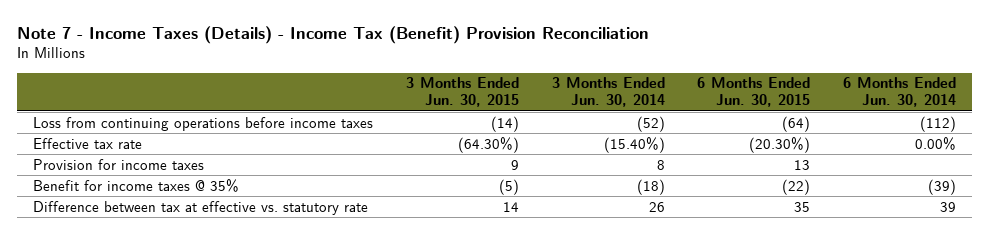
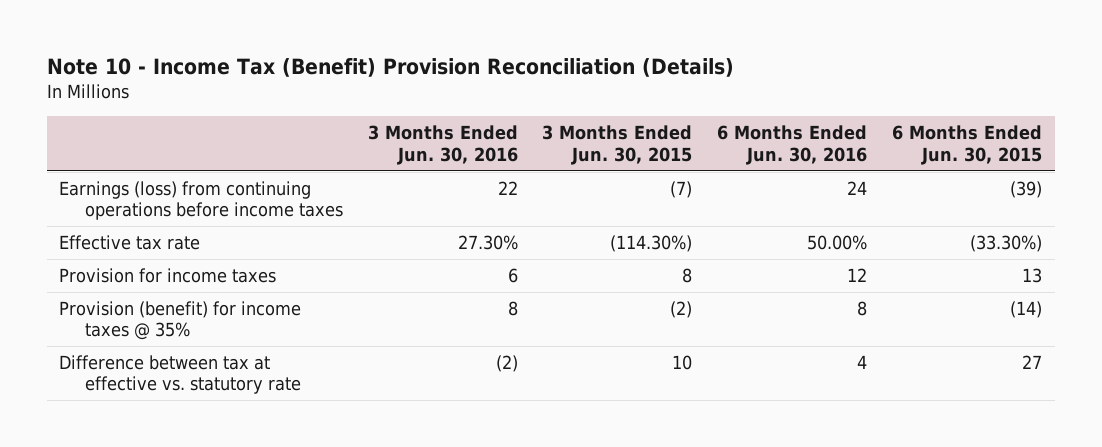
[17,26,650,45] Note 7 - Income Taxes (Details) - Income Tax (Benefit) Provision Reconciliation -> [46,58,734,78] Note 10 - Income Tax (Benefit) Provision Reconciliation (Details)
[551,77,665,108] 3 Months Ended Jun. 30, 2014 -> none
[843,77,957,108] 6 Months Ended Jun. 30, 2014 -> none
none -> [367,125,518,165] 3 Months Ended Jun. 30, 2016
none -> [717,125,868,165] 6 Months Ended Jun. 30, 2016
[33,116,374,131] Loss from continuing operations before income taxes -> [59,181,343,221] Earnings (loss) from continuing operations before income taxes
[491,115,520,132] (14) -> [670,181,693,199] (7)
[782,115,811,132] (64) -> [1010,181,1043,199] (39)
[458,136,520,153] (64.30%) -> [610,235,693,253] (114.30%)
[749,136,811,153] (20.30%) -> [970,235,1043,253] (33.30%)
[511,159,520,170] 9 -> [682,268,693,284] 8
[33,178,240,192] Benefit for income taxes @ 35% -> [59,301,302,341] Provision (benefit) for income taxes @ 35%
[499,178,520,195] (5) -> [670,301,693,319] (2)
[782,178,811,195] (22) -> [1010,301,1043,319] (14)
[503,201,520,212] 14 -> [672,355,693,371] 10
[794,201,811,212] 35 -> [1022,355,1043,370] 27

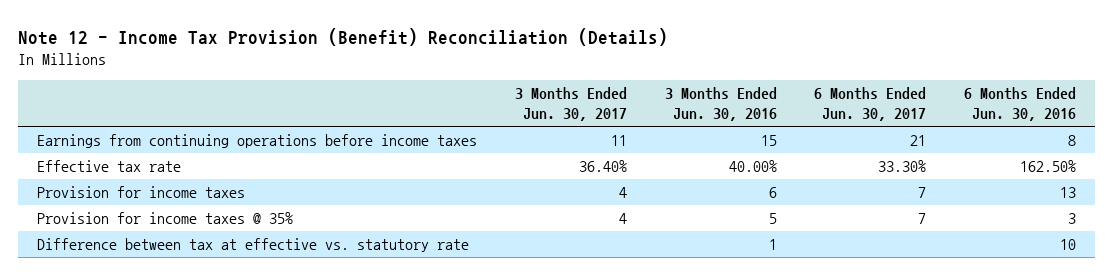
[46,58,734,78] Note 10 - Income Tax (Benefit) Provision Reconciliation (Details) -> [17,27,668,46] Note 12 - Income Tax Provision (Benefit) Reconciliation (Details)
[542,125,693,165] 3 Months Ended Jun. 30, 2015 -> none
[892,125,1043,165] 6 Months Ended Jun. 30, 2015 -> none
none -> [514,87,627,122] 3 Months Ended Jun. 30, 2017
none -> [814,87,927,122] 6 Months Ended Jun. 30, 2017
[59,181,343,221] Earnings (loss) from continuing operations before income taxes -> [36,134,477,149] Earnings from continuing operations before income taxes
[497,181,518,196] 22 -> [760,135,777,147] 15
[847,181,868,196] 24 -> [1068,135,1077,147] 8
[457,235,518,251] 27.30% -> [728,160,777,173] 40.00%
[807,235,868,251] 50.00% -> [1020,160,1077,173] 162.50%
[847,268,868,283] 12 -> [1060,187,1077,199] 13
[59,301,302,341] Provision (benefit) for income taxes @ 35% -> [36,212,293,225] Provision for income taxes @ 35%
[507,301,518,317] 8 -> [768,213,777,225] 5
[857,301,868,317] 8 -> [1068,213,1077,225] 3
[495,355,518,373] (2) -> [768,239,777,251] 1
[857,355,868,370] 4 -> [1060,239,1077,251] 10

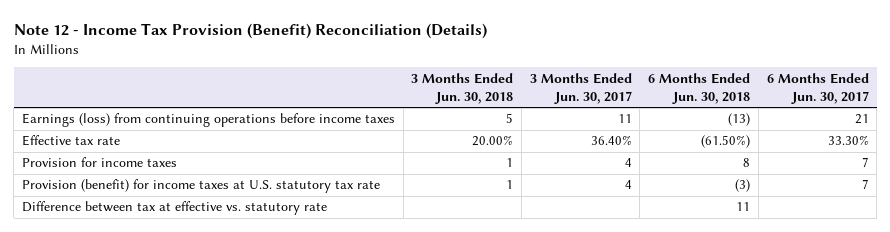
[664,87,777,122] 3 Months Ended Jun. 30, 2016 -> none
[964,87,1077,122] 6 Months Ended Jun. 30, 2016 -> none
none -> [411,72,514,104] 3 Months Ended Jun. 30, 2018
none -> [648,72,751,104] 6 Months Ended Jun. 30, 2018
[36,134,477,149] Earnings from continuing operations before income taxes -> [21,113,395,128] Earnings (loss) from continuing operations before income taxes
[36,212,293,225] Provision for income taxes @ 35% -> [21,179,380,194] Provision (benefit) for income taxes at U.S. statutory tax rate

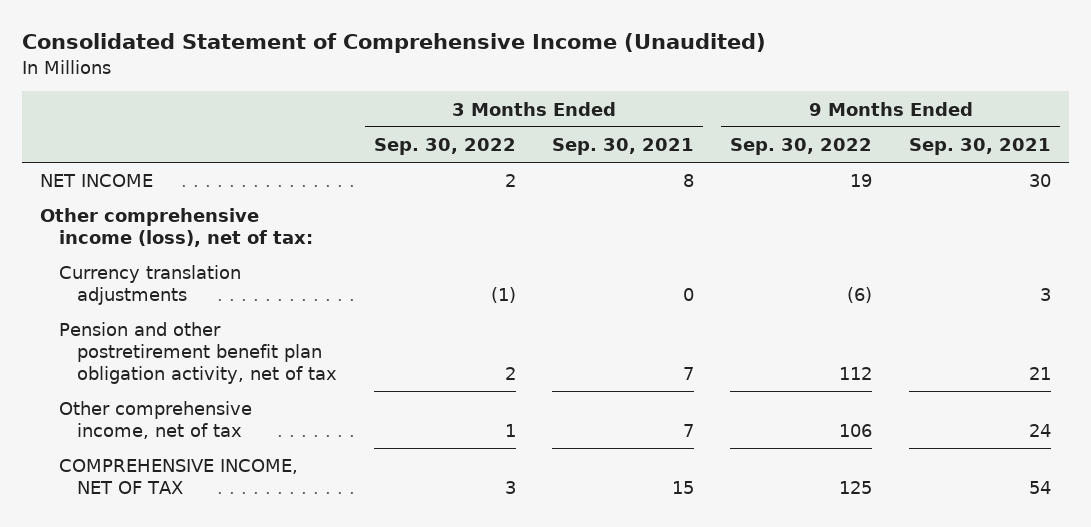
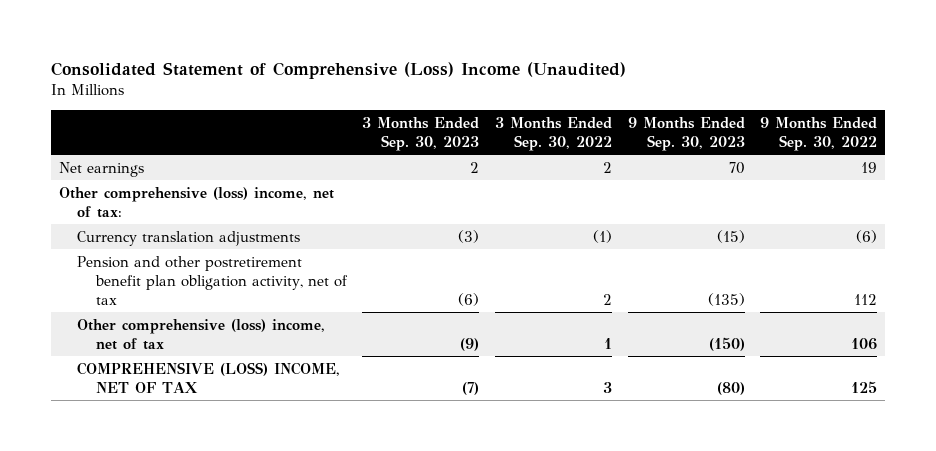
[21,33,766,54] Consolidated Statement of Comprehensive Income (Unaudited) -> [51,61,627,79] Consolidated Statement of Comprehensive (Loss) Income (Unaudited)
[552,138,695,156] Sep. 30, 2021 -> none
[908,138,1051,156] Sep. 30, 2021 -> none
none -> [362,116,480,152] 3 Months Ended Sep. 30, 2023
none -> [627,116,745,152] 9 Months Ended Sep. 30, 2023
[39,174,153,188] NET INCOME -> [59,161,145,177] Net earnings
[39,208,313,248] Other comprehensive income (loss), net of tax: -> [59,186,335,218] Other comprehensive (loss) income, net of tax:
[58,401,252,440] Other comprehensive income, net of tax -> [77,318,326,350] Other comprehensive (loss) income, net of tax
[58,459,298,495] COMPREHENSIVE INCOME, NET OF TAX -> [77,361,341,393] COMPREHENSIVE (LOSS) INCOME, NET OF TAX

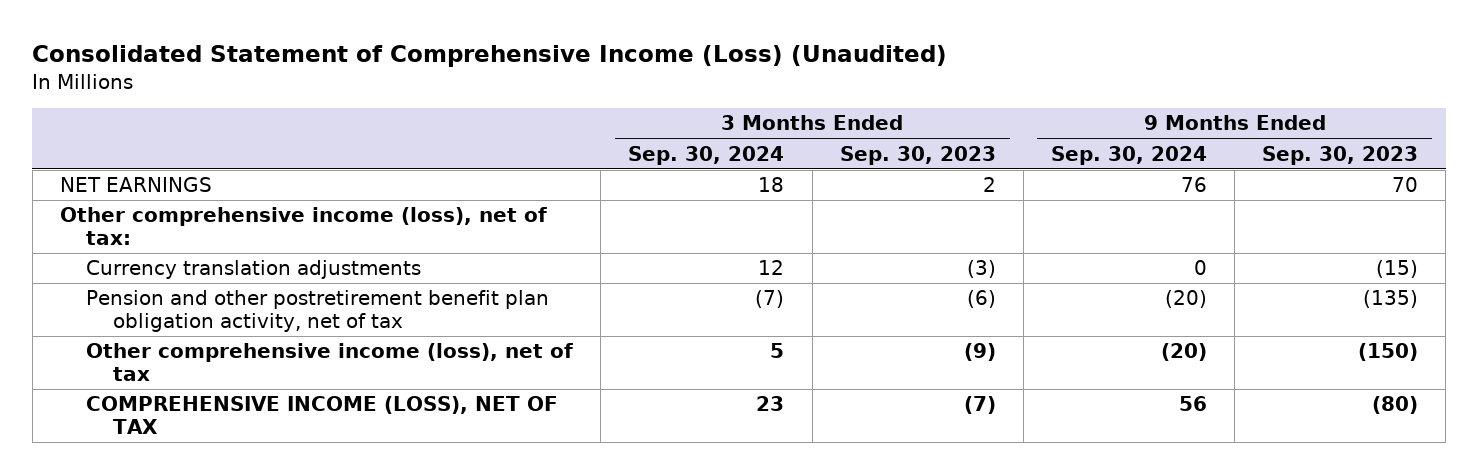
[51,61,627,79] Consolidated Statement of Comprehensive (Loss) Income (Unaudited) -> [32,45,948,68] Consolidated Statement of Comprehensive Income (Loss) (Unaudited)
[495,116,613,152] 3 Months Ended Sep. 30, 2022 -> none
[760,116,878,152] 9 Months Ended Sep. 30, 2022 -> none
none -> [628,145,785,165] Sep. 30, 2024
none -> [1050,145,1207,165] Sep. 30, 2024
[59,161,145,177] Net earnings -> [59,177,212,193] NET EARNINGS
[59,186,335,218] Other comprehensive (loss) income, net of tax: -> [59,207,547,245] Other comprehensive income (loss), net of tax:
[77,318,326,350] Other comprehensive (loss) income, net of tax -> [86,343,574,381] Other comprehensive income (loss), net of tax
[77,361,341,393] COMPREHENSIVE (LOSS) INCOME, NET OF TAX -> [86,396,559,434] COMPREHENSIVE INCOME (LOSS), NET OF TAX

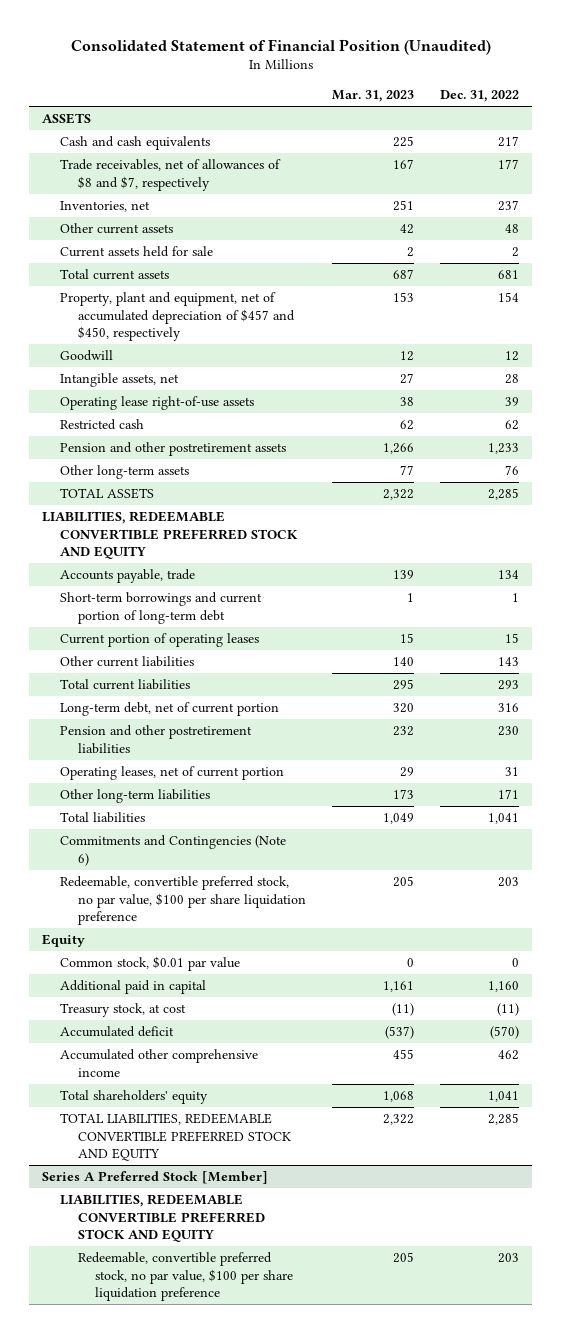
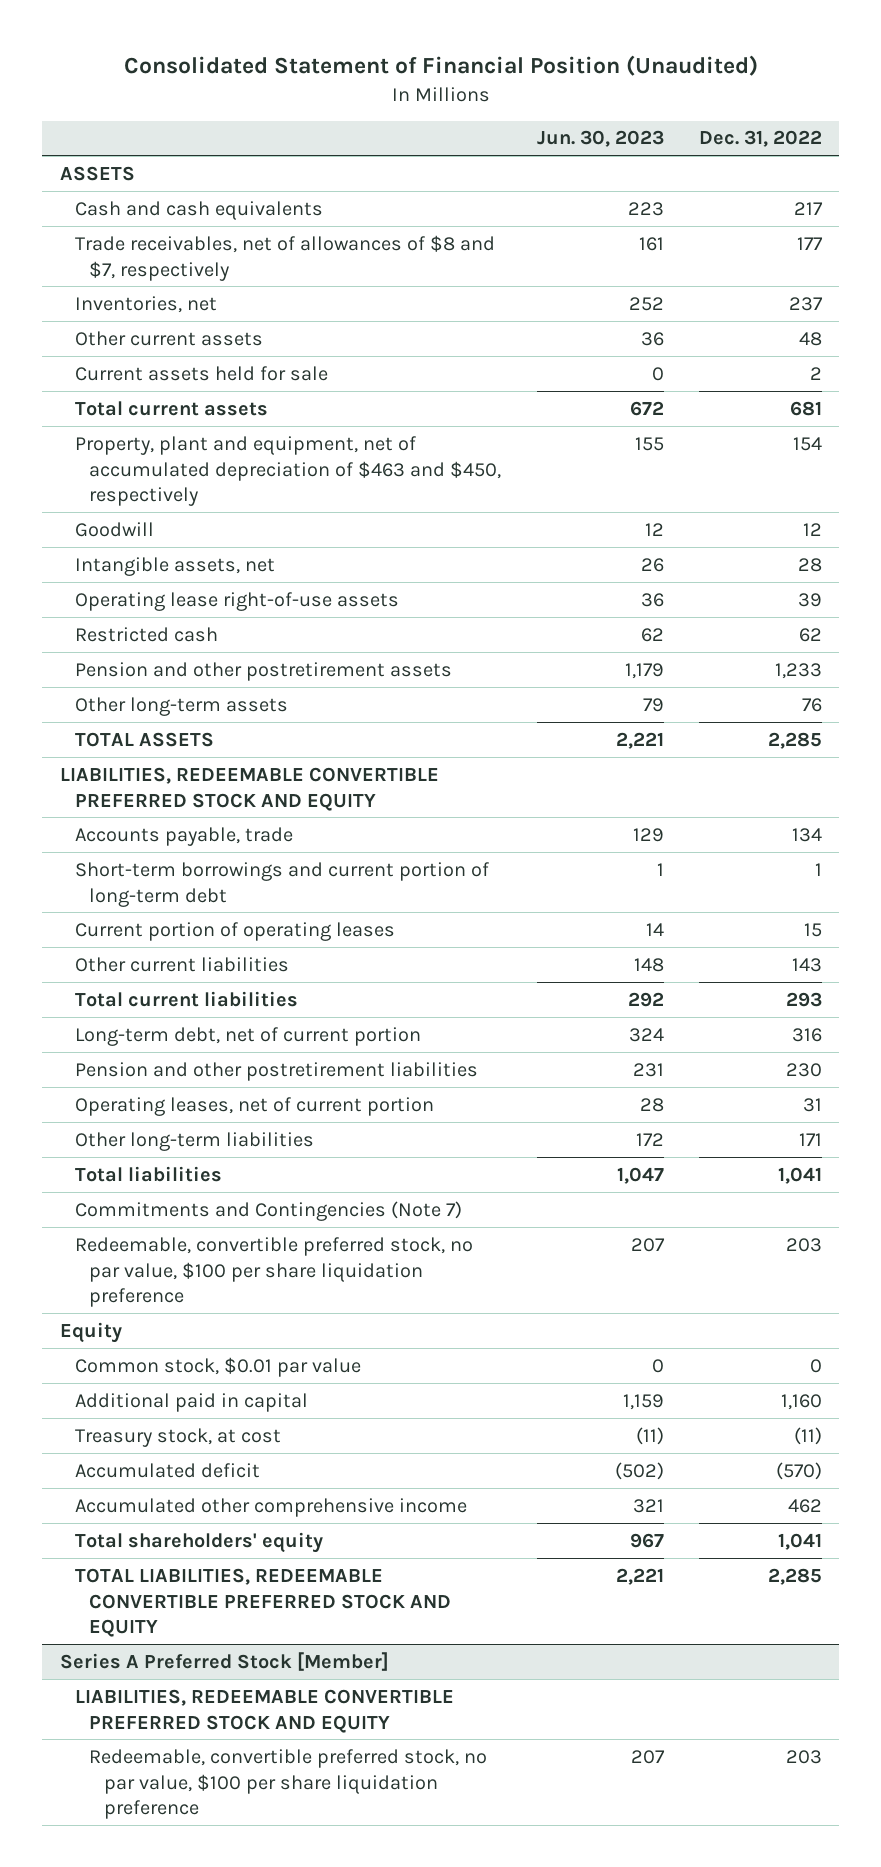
[331,90,414,103] Mar. 31, 2023 -> none
none -> [536,130,664,148] Jun. 30, 2023
[59,291,295,342] Property, plant and equipment, net of accumulated depreciation of $457 and $450, respectively -> [74,435,502,507] Property, plant and equipment, net of accumulated depreciation of $463 and $450, respectively
[59,834,286,866] Commitments and Contingencies (Note 6) -> [74,1200,462,1221] Commitments and Contingencies (Note 7)

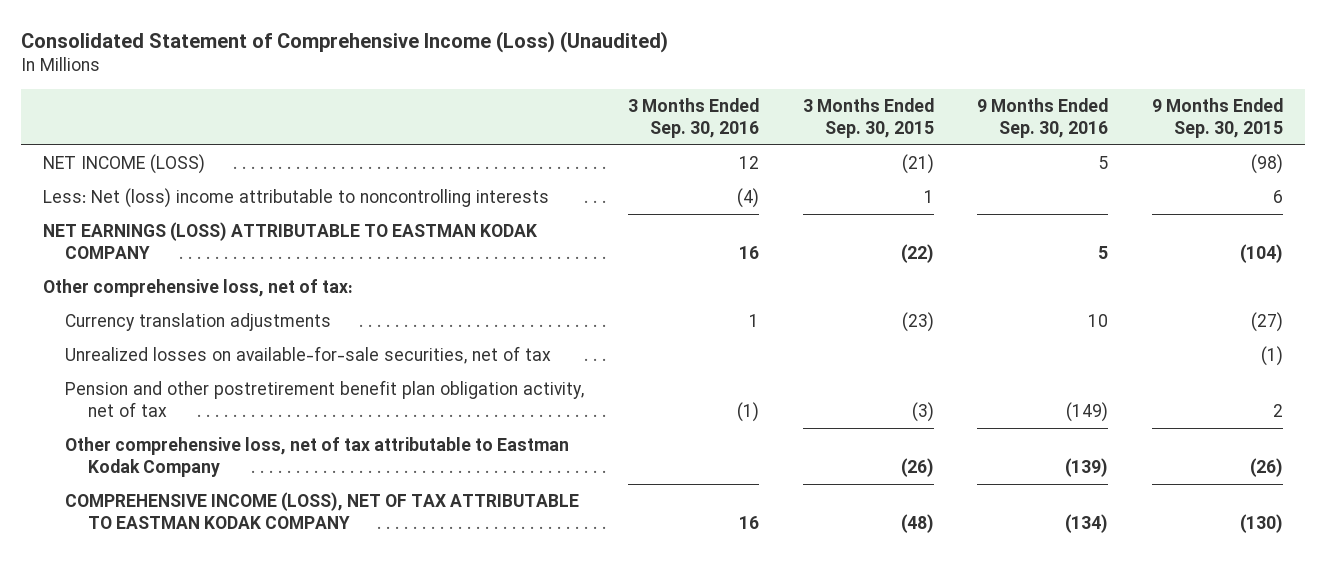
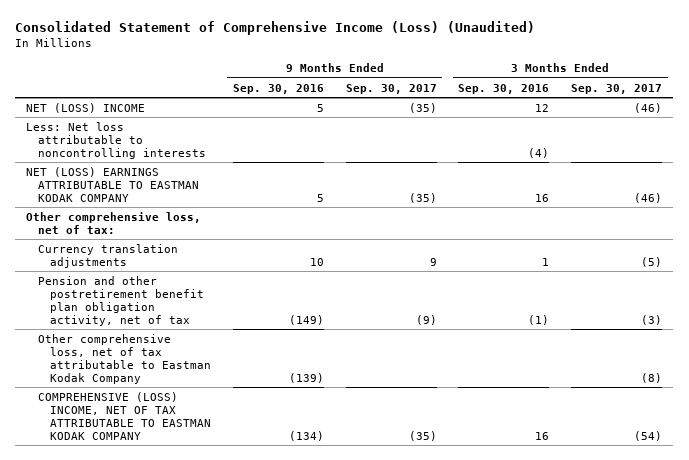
[802,97,934,138] 3 Months Ended Sep. 30, 2015 -> none
[1151,97,1283,138] 9 Months Ended Sep. 30, 2015 -> none
none -> [345,83,437,94] Sep. 30, 2017
none -> [571,83,663,94] Sep. 30, 2017
[42,154,205,175] NET INCOME (LOSS) -> [26,102,146,113] NET (LOSS) INCOME
[42,188,549,209] Less: Net (loss) income attributable to noncontrolling interests -> [26,121,206,159] Less: Net loss attributable to noncontrolling interests
[42,222,538,260] NET EARNINGS (LOSS) ATTRIBUTABLE TO EASTMAN KODAK COMPANY -> [26,166,199,202] NET (LOSS) EARNINGS ATTRIBUTABLE TO EASTMAN KODAK COMPANY
[65,346,552,365] Unrealized losses on available-for-sale securities, net of tax -> none
[65,492,580,530] COMPREHENSIVE INCOME (LOSS), NET OF TAX ATTRIBUTABLE TO EASTMAN KODAK COMPANY -> [37,391,211,440] COMPREHENSIVE (LOSS) INCOME, NET OF TAX ATTRIBUTABLE TO EASTMAN KODAK COMPANY

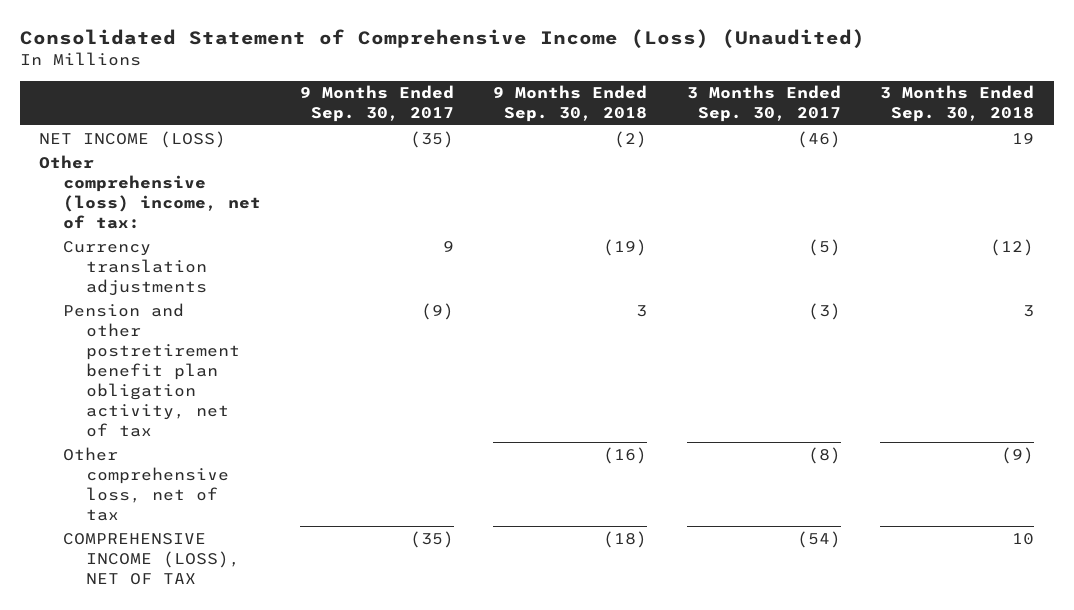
[232,83,324,94] Sep. 30, 2016 -> none
[458,83,550,94] Sep. 30, 2016 -> none
none -> [493,85,648,123] 9 Months Ended Sep. 30, 2018
none -> [880,85,1035,123] 3 Months Ended Sep. 30, 2018
[26,102,146,113] NET (LOSS) INCOME -> none
[26,121,206,159] Less: Net loss attributable to noncontrolling interests -> none
[26,166,199,202] NET (LOSS) EARNINGS ATTRIBUTABLE TO EASTMAN KODAK COMPANY -> [39,130,227,148] NET INCOME (LOSS)
[26,211,202,234] Other comprehensive loss, net of tax: -> [39,154,261,229] Other comprehensive (loss) income, net of tax:
[37,333,211,384] Other comprehensive loss, net of tax attributable to Eastman Kodak Company -> [62,446,230,521] Other comprehensive loss, net of tax
[37,391,211,440] COMPREHENSIVE (LOSS) INCOME, NET OF TAX ATTRIBUTABLE TO EASTMAN KODAK COMPANY -> [62,532,241,585] COMPREHENSIVE INCOME (LOSS), NET OF TAX

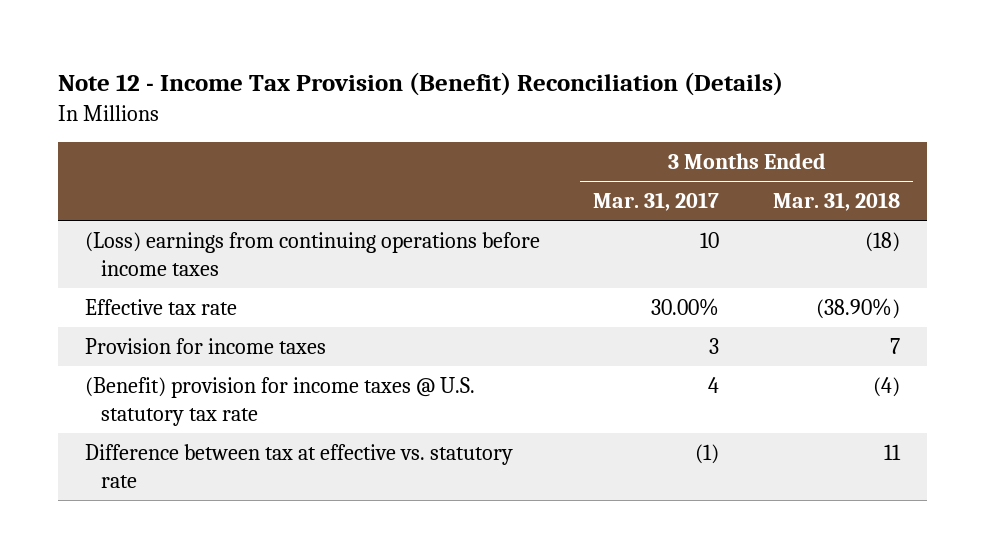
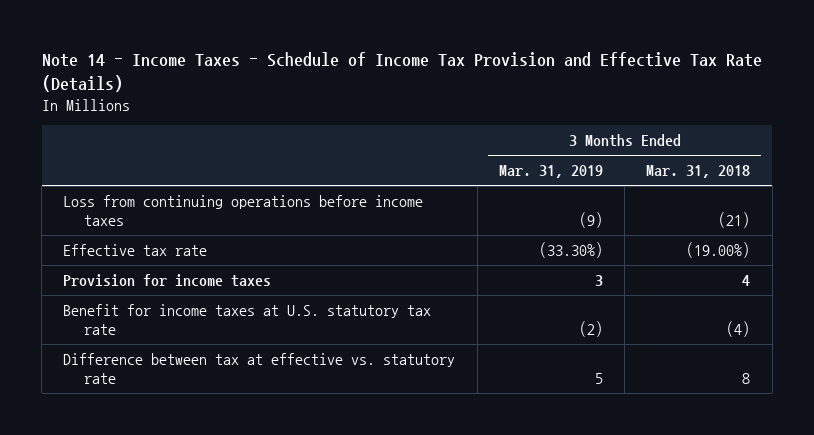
[57,72,783,97] Note 12 - Income Tax Provision (Benefit) Reconciliation (Details) -> [41,52,762,93] Note 14 - Income Taxes - Schedule of Income Tax Provision and Effective Tax Rate (Details)
[593,191,720,211] Mar. 31, 2017 -> none
none -> [498,165,603,179] Mar. 31, 2019
[84,231,540,276] (Loss) earnings from continuing operations before income taxes -> [63,194,424,227] Loss from continuing operations before income taxes
[864,231,900,252] (18) -> [718,212,751,229] (21)
[815,297,900,319] (38.90%) -> [686,241,751,258] (19.00%)
[889,337,900,354] 7 -> [742,274,751,286] 4
[84,376,475,426] (Benefit) provision for income taxes @ U.S. statutory tax rate -> [63,303,432,336] Benefit for income taxes at U.S. statutory tax rate
[883,443,901,460] 11 -> [742,373,751,385] 8

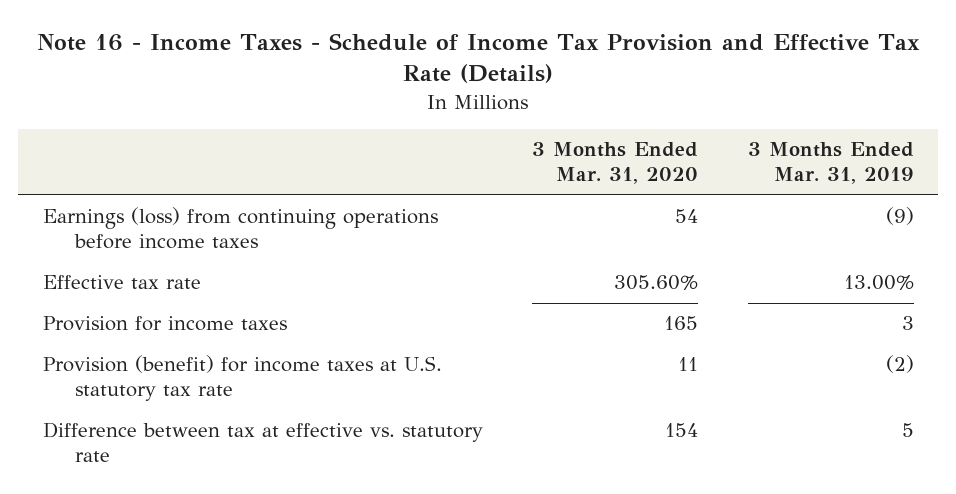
[41,52,762,93] Note 14 - Income Taxes - Schedule of Income Tax Provision and Effective Tax Rate (Details) -> [37,32,921,84] Note 16 - Income Taxes - Schedule of Income Tax Provision and Effective Tax Rate (Details)
[646,165,751,179] Mar. 31, 2018 -> none
none -> [532,142,699,185] 3 Months Ended Mar. 31, 2020
[63,194,424,227] Loss from continuing operations before income taxes -> [42,207,438,250] Earnings (loss) from continuing operations before income taxes
[538,241,603,258] (33.30%) -> [843,275,914,291] 13.00%
[63,303,432,336] Benefit for income taxes at U.S. statutory tax rate -> [42,355,442,402] Provision (benefit) for income taxes at U.S. statutory tax rate

